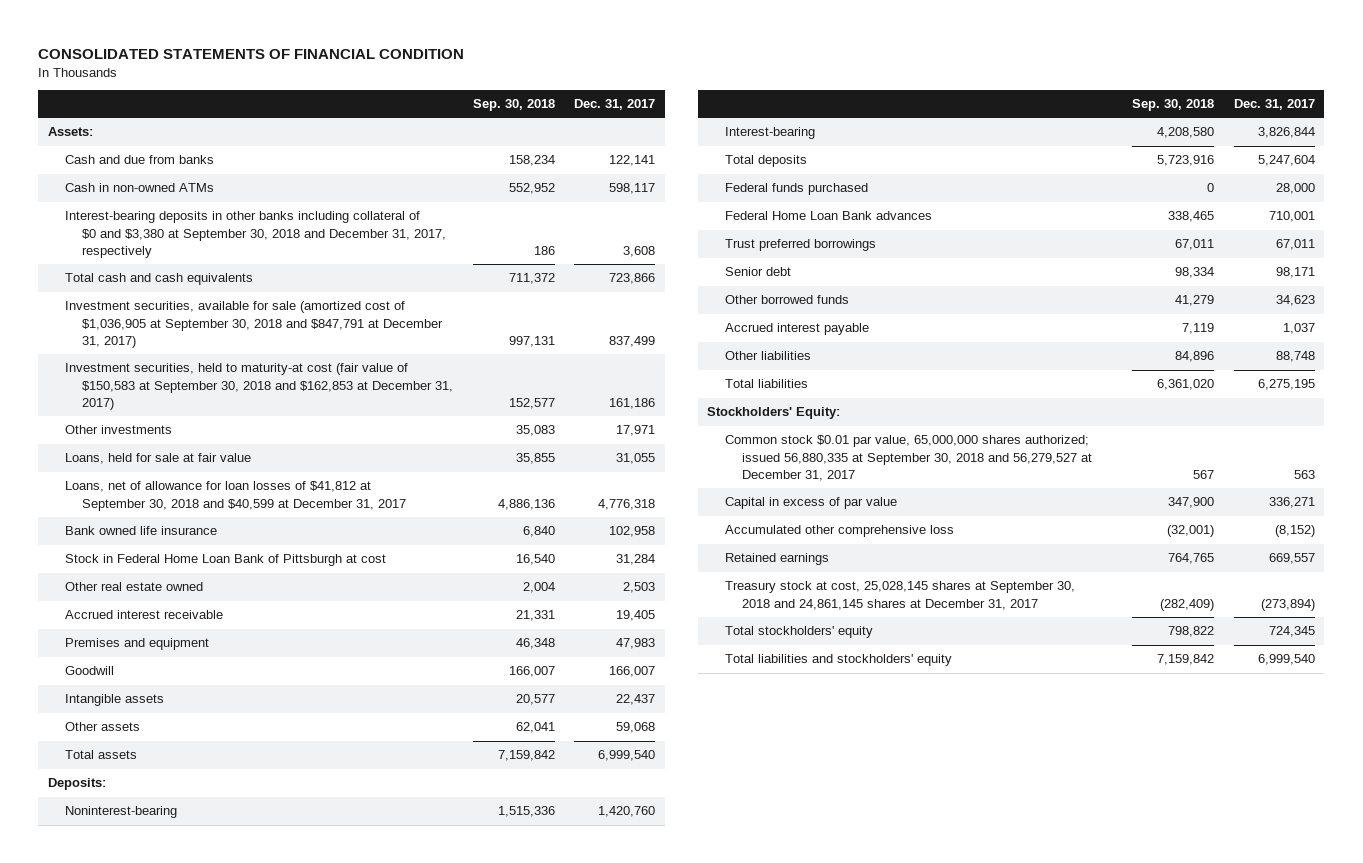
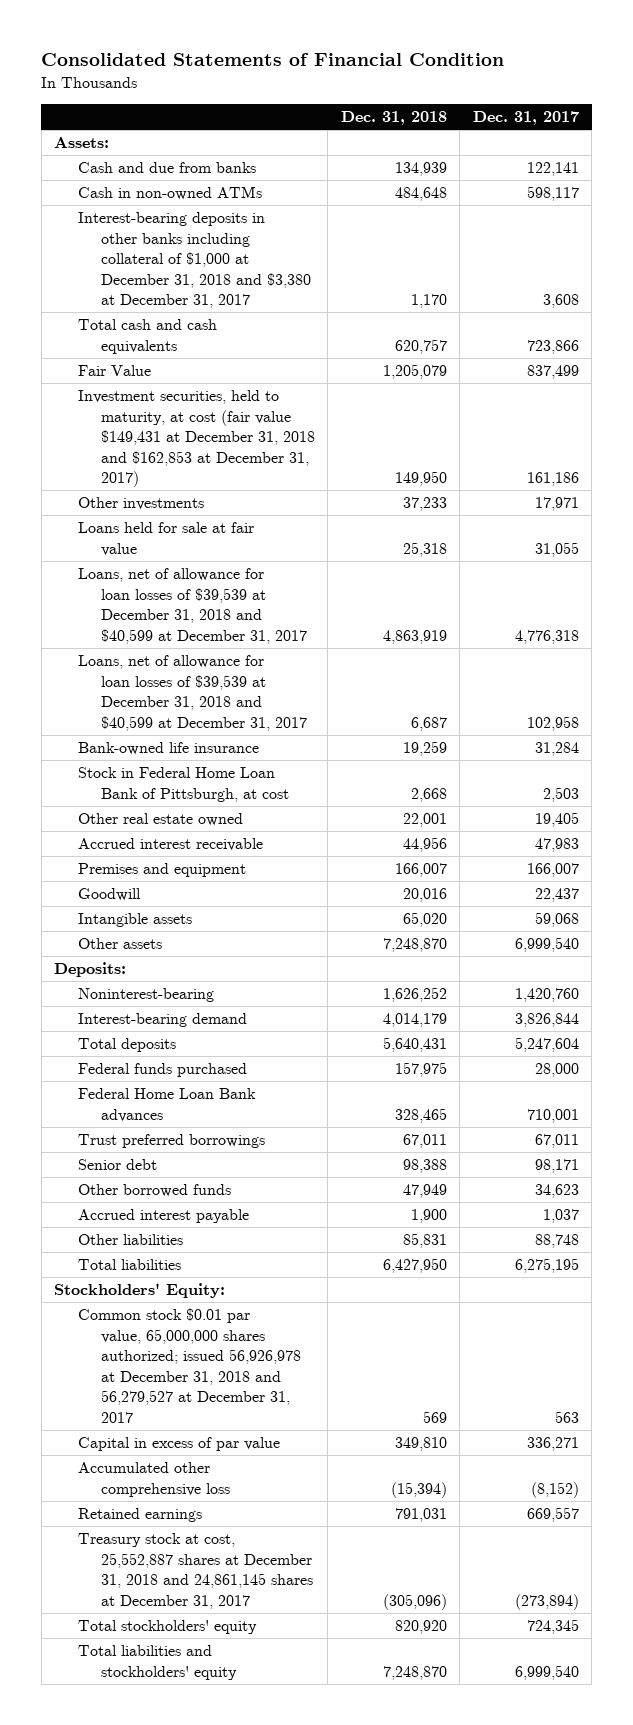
[38,48,465,59] CONSOLIDATED STATEMENTS OF FINANCIAL CONDITION -> [41,53,505,67] Consolidated Statements of Financial Condition
[472,99,555,112] Sep. 30, 2018 -> none
none -> [340,110,447,125] Dec. 31, 2018
[65,211,447,258] Interest-bearing deposits in other banks including collateral of $0 and $3,380 at September 30, 2018 and December 31, 2017, respectively -> [77,212,312,309] Interest-bearing deposits in other banks including collateral of $1,000 at December 31, 2018 and $3,380 at December 31, 2017
[65,301,444,348] Investment securities, available for sale (amortized cost of $1,036,905 at September 30, 2018 and $847,791 at December 31, 2017) -> [77,365,151,377] Fair Value
[65,363,454,410] Investment securities, held to maturity-at cost (fair value of $150,583 at September 30, 2018 and $162,853 at December 31, 2017) -> [77,390,316,488] Investment securities, held to maturity, at cost (fair value $149,431 at December 31, 2018 and $162,853 at December 31, 2017)
[65,750,138,760] Total assets -> none
[65,453,252,465] Loans, held for sale at fair value -> [77,522,254,556] Loans held for sale at fair value
[65,481,407,511] Loans, net of allowance for loan losses of $41,812 at September 30, 2018 and $40,599 at December 31, 2017 -> [77,568,308,644] Loans, net of allowance for loan losses of $39,539 at December 31, 2018 and $40,599 at December 31, 2017
[65,526,218,536] Bank owned life insurance -> [77,655,308,731] Loans, net of allowance for loan losses of $39,539 at December 31, 2018 and $40,599 at December 31, 2017
[65,554,387,567] Stock in Federal Home Loan Bank of Pittsburgh at cost -> [77,742,259,756] Bank-owned life insurance
none -> [77,767,290,802] Stock in Federal Home Loan Bank of Pittsburgh, at cost
[623,582,656,594] 2,503 -> [534,812,579,828] 19,405
[616,610,656,622] 19,405 -> [534,838,579,853] 47,983
[616,638,656,650] 47,983 -> [526,863,579,878] 166,007
[609,666,656,678] 166,007 -> [534,888,579,903] 22,437
[616,694,656,706] 22,437 -> [534,912,579,928] 59,068
[616,722,656,734] 59,068 -> [514,937,579,953] 6,999,540
[724,127,815,140] Interest-bearing -> [77,1013,247,1028] Interest-bearing demand
[724,435,1093,481] Common stock $0.01 par value, 65,000,000 shares authorized; issued 56,880,335 at September 30, 2018 and 56,279,527 at December 31, 2017 -> [77,1308,302,1423] Common stock $0.01 par value, 65,000,000 shares authorized; issued 56,926,978 at December 31, 2018 and 56,279,527 at December 31, 2017
[724,581,1075,610] Treasury stock at cost, 25,028,145 shares at September 30, 2018 and 24,861,145 shares at December 31, 2017 -> [77,1533,314,1609] Treasury stock at cost, 25,552,887 shares at December 31, 2018 and 24,861,145 shares at December 31, 2017

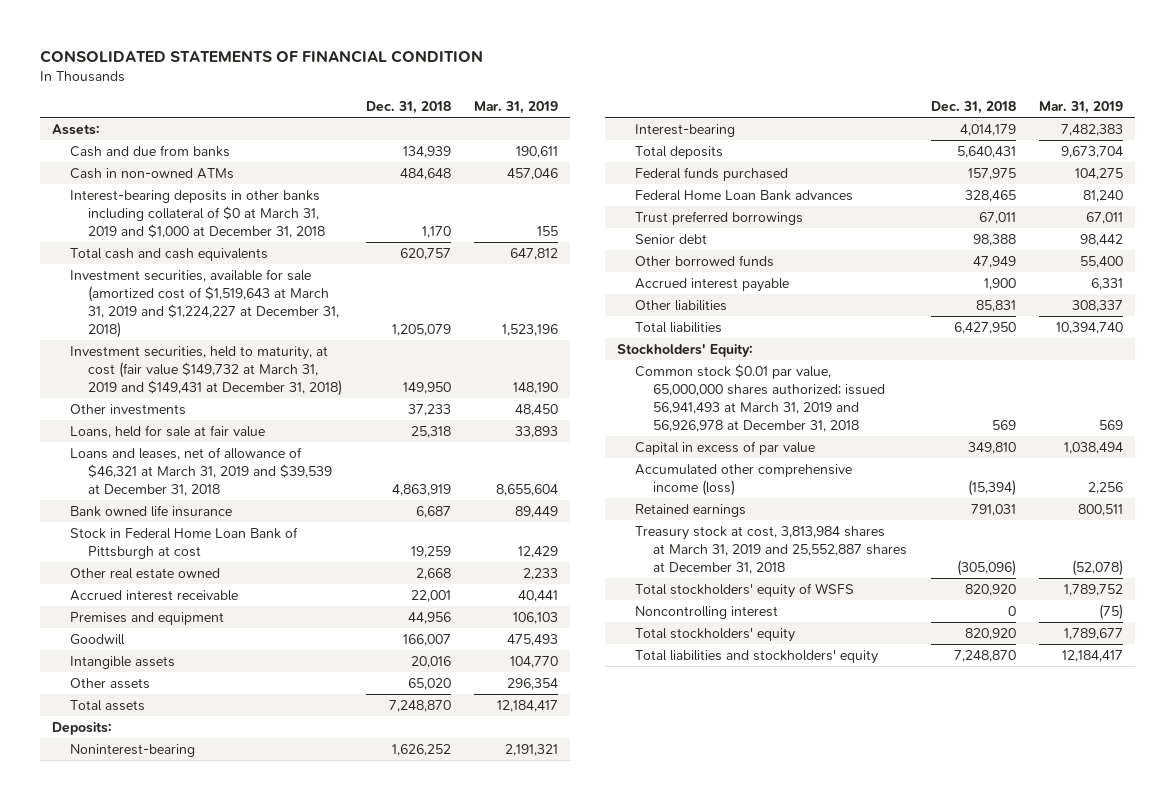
[41,53,505,67] Consolidated Statements of Financial Condition -> [40,50,484,64] CONSOLIDATED STATEMENTS OF FINANCIAL CONDITION
[472,110,579,125] Dec. 31, 2017 -> none
none -> [474,100,559,114] Mar. 31, 2019
[77,212,312,309] Interest-bearing deposits in other banks including collateral of $1,000 at December 31, 2018 and $3,380 at December 31, 2017 -> [69,189,325,238] Interest-bearing deposits in other banks including collateral of $0 at March 31, 2019 and $1,000 at December 31, 2018
[77,365,151,377] Fair Value -> [69,268,339,338] Investment securities, available for sale (amortized cost of $1,519,643 at March 31, 2019 and $1,224,227 at December 31, 2018)
[77,390,316,488] Investment securities, held to maturity, at cost (fair value $149,431 at December 31, 2018 and $162,853 at December 31, 2017) -> [69,345,342,396] Investment securities, held to maturity, at cost (fair value $149,732 at March 31, 2019 and $149,431 at December 31, 2018)
[77,767,290,802] Stock in Federal Home Loan Bank of Pittsburgh, at cost -> none
[77,522,254,556] Loans held for sale at fair value -> [69,424,265,438] Loans, held for sale at fair value
[77,568,308,644] Loans, net of allowance for loan losses of $39,539 at December 31, 2018 and $40,599 at December 31, 2017 -> [69,446,332,496] Loans and leases, net of allowance of $46,321 at March 31, 2019 and $39,539 at December 31, 2018
[77,655,308,731] Loans, net of allowance for loan losses of $39,539 at December 31, 2018 and $40,599 at December 31, 2017 -> [69,504,232,517] Bank owned life insurance
[77,742,259,756] Bank-owned life insurance -> [69,526,298,559] Stock in Federal Home Loan Bank of Pittsburgh at cost
[402,813,447,828] 22,001 -> [415,567,451,580] 2,668
[402,837,447,853] 44,956 -> [410,589,451,602] 22,001
[394,863,447,878] 166,007 -> [407,611,451,624] 44,956
[402,888,447,903] 20,016 -> [402,633,451,646] 166,007
[402,912,447,928] 65,020 -> [410,655,451,668] 20,016
[382,938,447,953] 7,248,870 -> [407,677,451,690] 65,020
none -> [69,699,145,711] Total assets
[77,1013,247,1028] Interest-bearing demand -> [635,123,736,137] Interest-bearing
[77,1308,302,1423] Common stock $0.01 par value, 65,000,000 shares authorized; issued 56,926,978 at December 31, 2018 and 56,279,527 at December 31, 2017 -> [635,363,885,432] Common stock $0.01 par value, 65,000,000 shares authorized; issued 56,941,493 at March 31, 2019 and 56,926,978 at December 31, 2018
[77,1462,231,1497] Accumulated other comprehensive loss -> [635,463,853,496] Accumulated other comprehensive income (loss)
[77,1533,314,1609] Treasury stock at cost, 25,552,887 shares at December 31, 2018 and 24,861,145 shares at December 31, 2017 -> [635,525,907,574] Treasury stock at cost, 3,813,984 shares at March 31, 2019 and 25,552,887 shares at December 31, 2018
none -> [635,582,855,598] Total stockholders' equity of WSFS
none -> [635,605,779,619] Noncontrolling interest

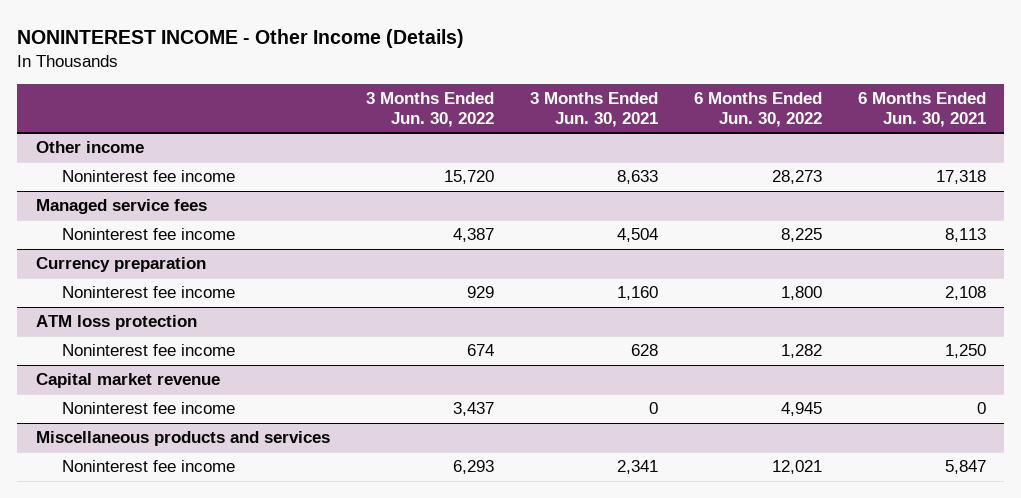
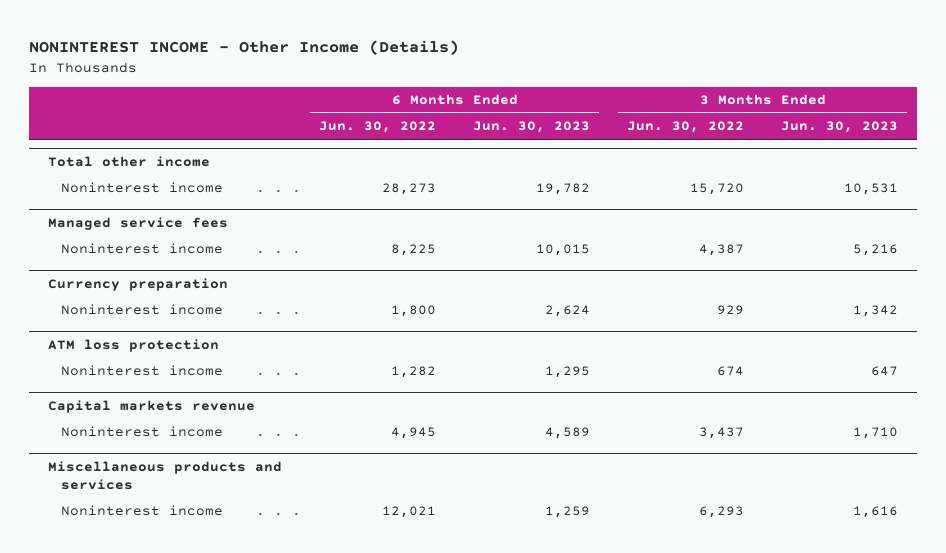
[529,92,658,127] 3 Months Ended Jun. 30, 2021 -> none
[857,92,986,127] 6 Months Ended Jun. 30, 2021 -> none
none -> [473,121,591,134] Jun. 30, 2023
none -> [781,121,899,134] Jun. 30, 2023
[35,141,144,154] Other income -> [47,156,210,168] Total other income
[62,170,236,183] Noninterest fee income -> [60,182,223,194] Noninterest income
[62,228,236,241] Noninterest fee income -> [60,243,223,255] Noninterest income
[62,286,236,299] Noninterest fee income -> [60,304,223,316] Noninterest income
[62,344,236,357] Noninterest fee income -> [60,365,223,377] Noninterest income
[35,373,220,389] Capital market revenue -> [47,400,255,414] Capital markets revenue
[62,402,236,415] Noninterest fee income -> [60,426,223,438] Noninterest income
[62,460,236,473] Noninterest fee income -> [60,505,223,517] Noninterest income

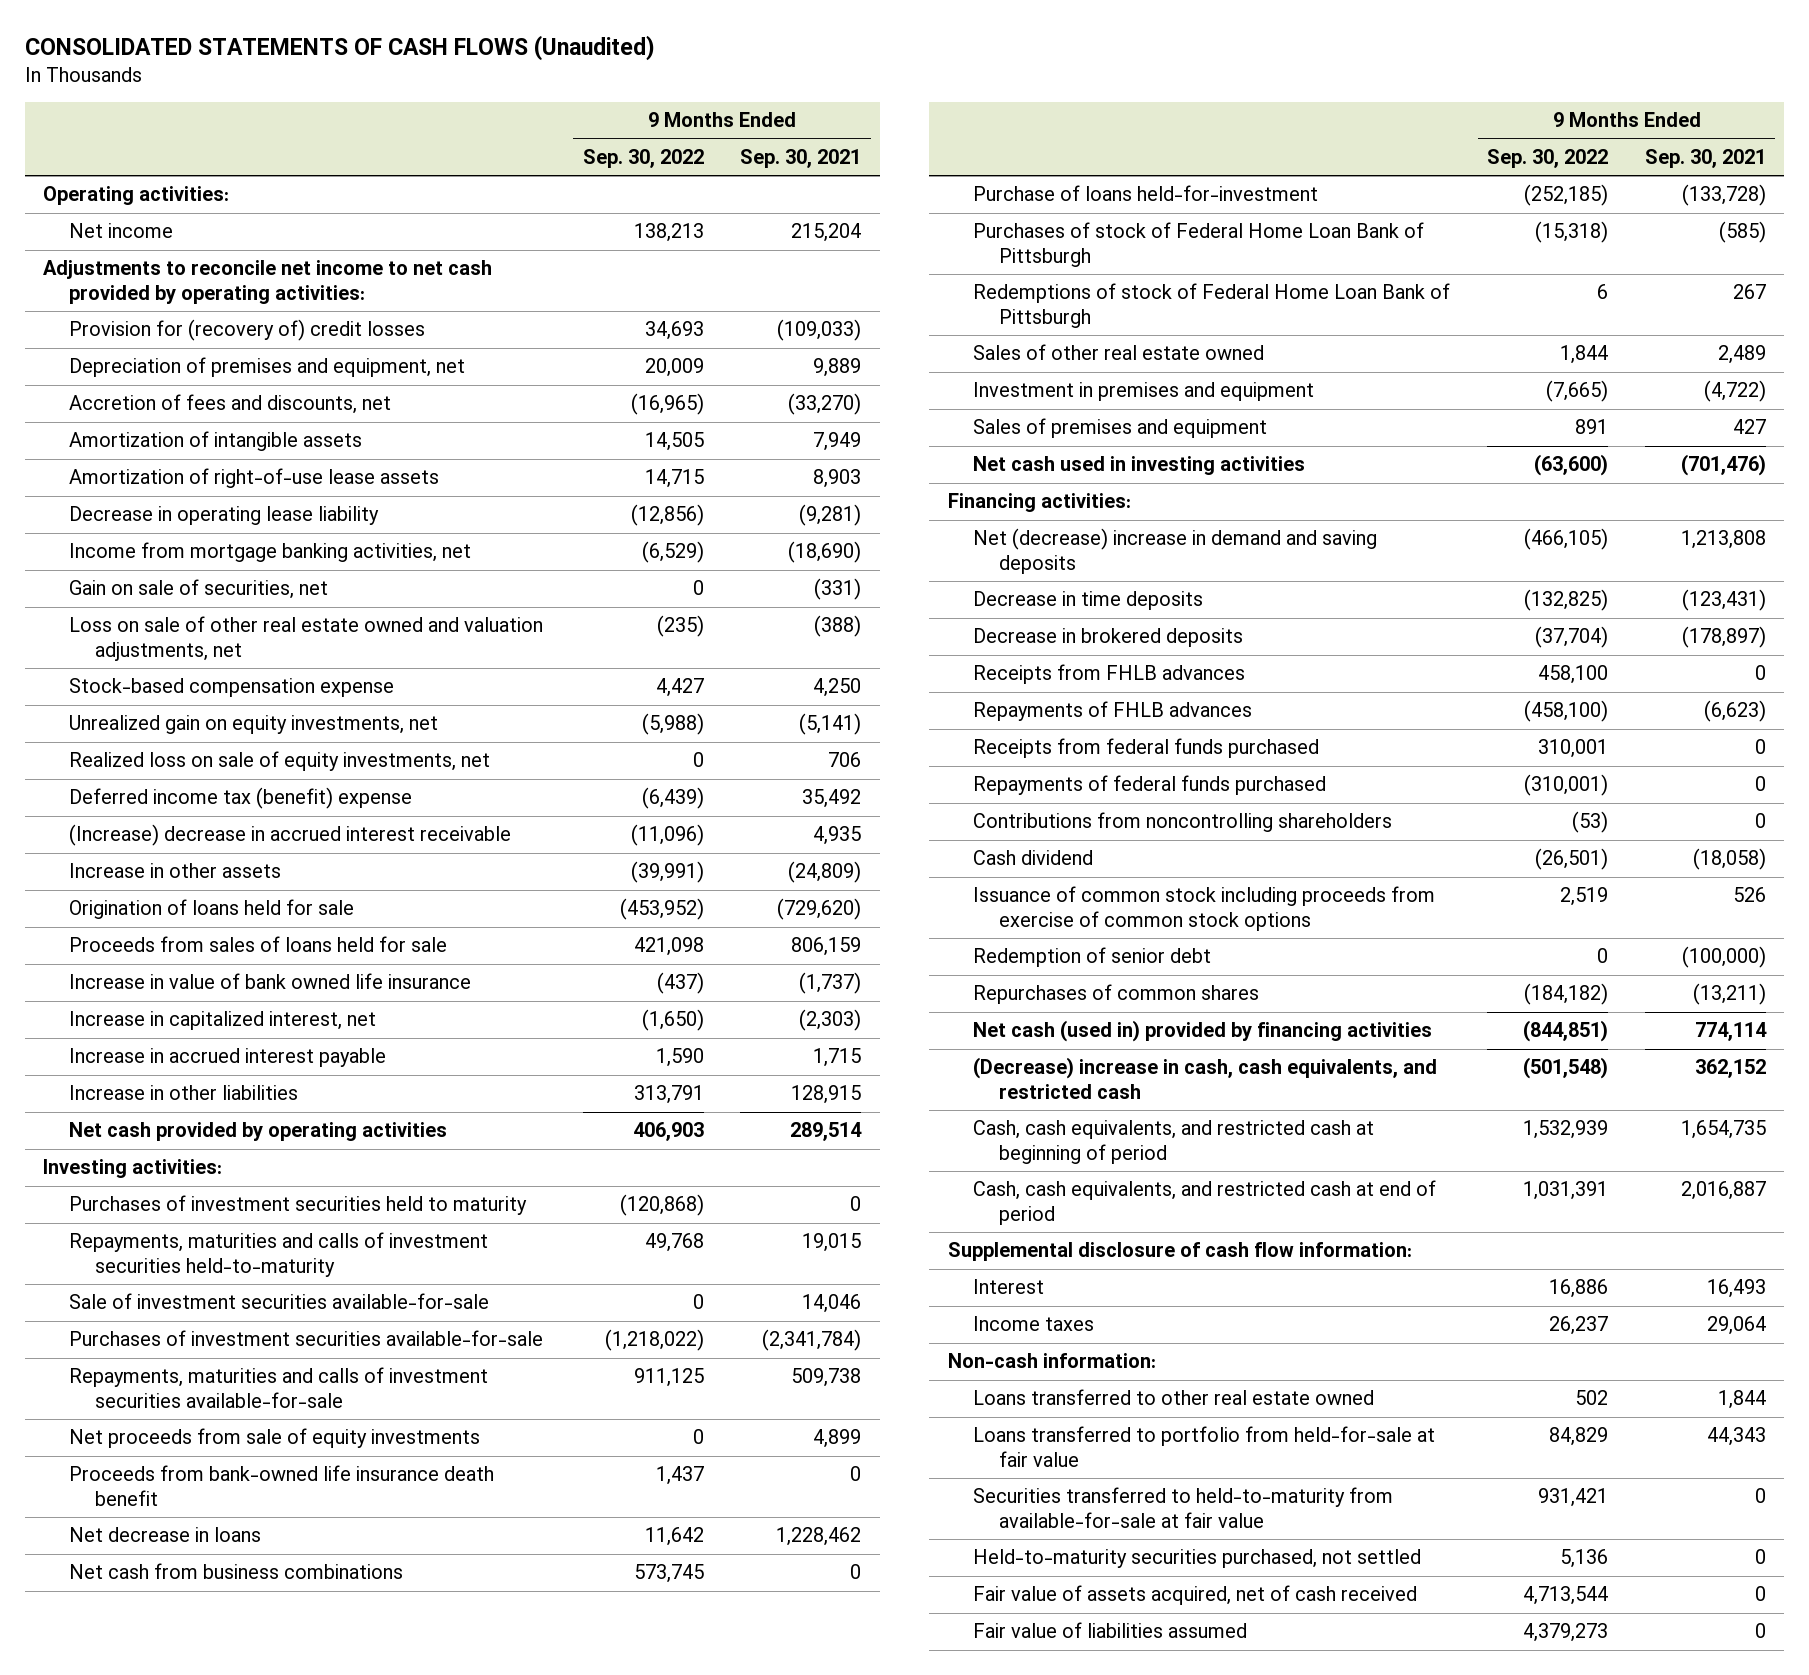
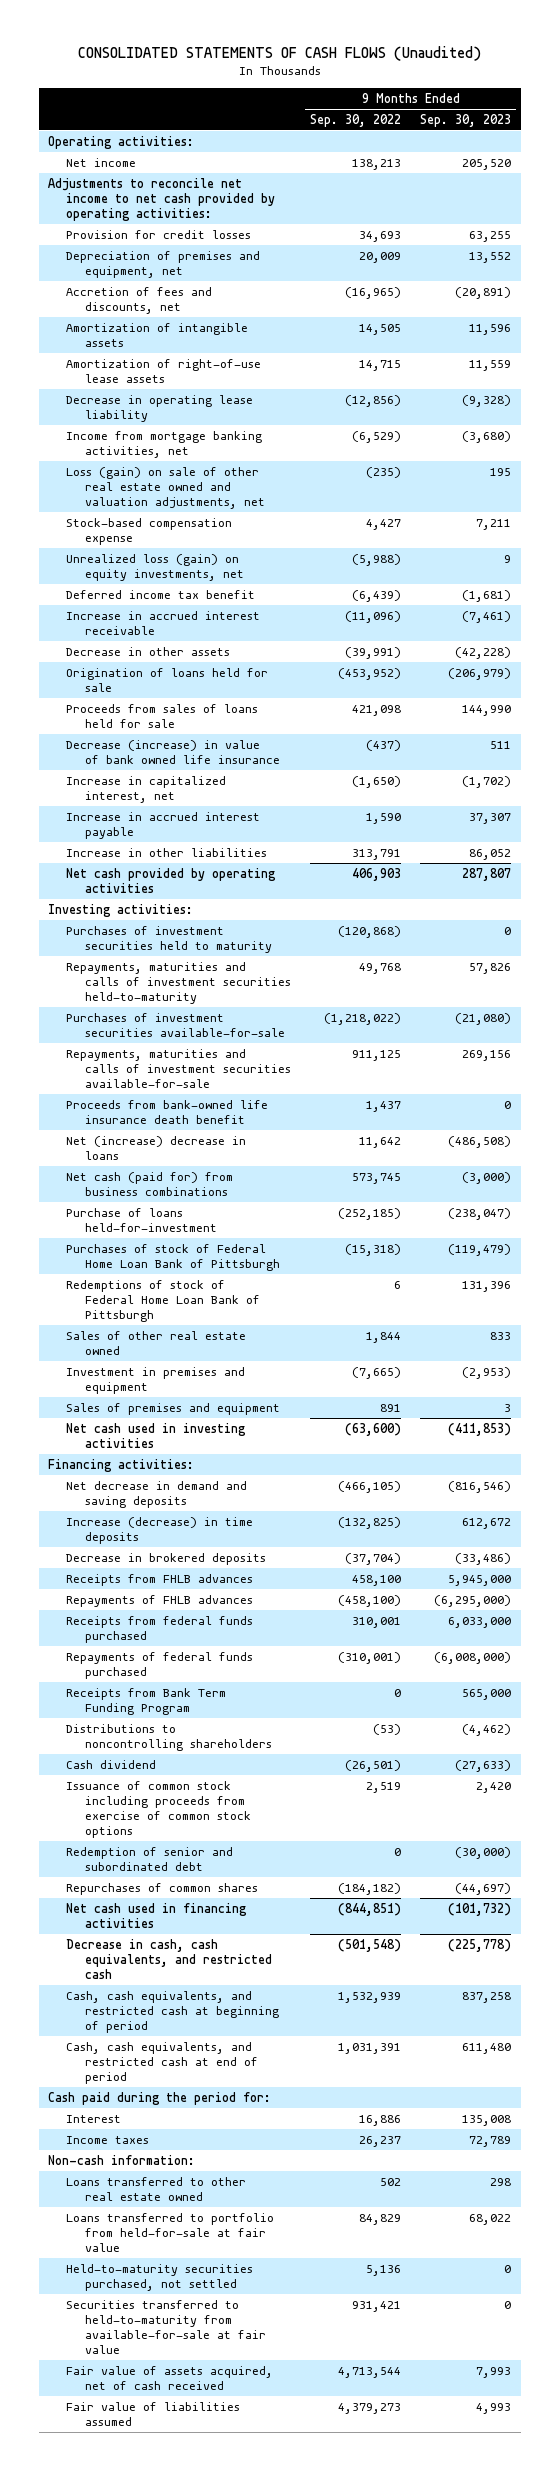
[740,148,862,168] Sep. 30, 2021 -> none
none -> [420,113,512,127] Sep. 30, 2023
[68,319,425,342] Provision for (recovery of) credit losses -> [66,229,252,239] Provision for credit losses
[68,579,328,600] Gain on sale of securities, net -> none
[68,616,543,661] Loss on sale of other real estate owned and valuation adjustments, net -> [66,466,265,509] Loss (gain) on sale of other real estate owned and valuation adjustments, net
[68,751,490,772] Realized loss on sale of equity investments, net -> none
[68,715,438,735] Unrealized gain on equity investments, net -> [66,553,244,581] Unrealized loss (gain) on equity investments, net
[68,787,412,810] Deferred income tax (benefit) expense -> [66,589,256,599] Deferred income tax benefit
[68,824,511,847] (Increase) decrease in accrued interest receivable -> [66,610,261,635] Increase in accrued interest receivable
[68,863,281,879] Increase in other assets -> [66,646,231,656] Decrease in other assets
[68,973,471,990] Increase in value of bank owned life insurance -> [66,739,280,764] Decrease (increase) in value of bank owned life insurance
[68,1293,489,1310] Sale of investment securities available-for-sale -> none
[68,1428,480,1449] Net proceeds from sale of equity investments -> none
[68,1527,261,1543] Net decrease in loans -> [66,1135,247,1160] Net (increase) decrease in loans
[68,1563,403,1580] Net cash from business combinations -> [66,1171,234,1196] Net cash (paid for) from business combinations
[973,528,1378,574] Net (decrease) increase in demand and saving deposits -> [66,1480,248,1508] Net decrease in demand and saving deposits
[973,591,1204,611] Decrease in time deposits -> [66,1516,254,1544] Increase (decrease) in time deposits
[973,812,1393,833] Contributions from noncontrolling shareholders -> none
none -> [66,1687,227,1715] Receipts from Bank Term Funding Program
none -> [66,1723,272,1751] Distributions to noncontrolling shareholders
[973,947,1212,968] Redemption of senior debt -> [66,1846,234,1871] Redemption of senior and subordinated debt
[973,1020,1433,1043] Net cash (used in) provided by financing activities -> [66,1902,248,1928] Net cash used in financing activities
[973,1057,1438,1099] (Decrease) increase in cash, cash equivalents, and restricted cash -> [66,1938,272,1979] Decrease in cash, cash equivalents, and restricted cash
[947,1242,1412,1262] Supplemental disclosure of cash flow information: -> none
none -> [48,2091,272,2105] Cash paid during the period for:
[973,1487,1394,1528] Securities transferred to held-to-maturity from available-for-sale at fair value -> [66,2299,266,2355] Securities transferred to held-to-maturity from available-for-sale at fair value

